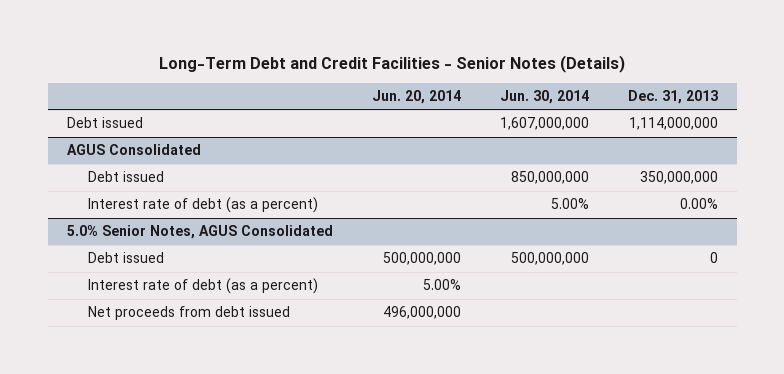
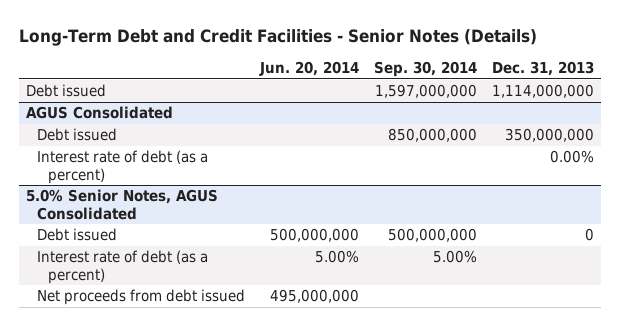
[499,89,589,104] Jun. 30, 2014 -> none
none -> [373,61,477,78] Sep. 30, 2014
[382,306,461,320] 496,000,000 -> [270,289,360,304] 495,000,000

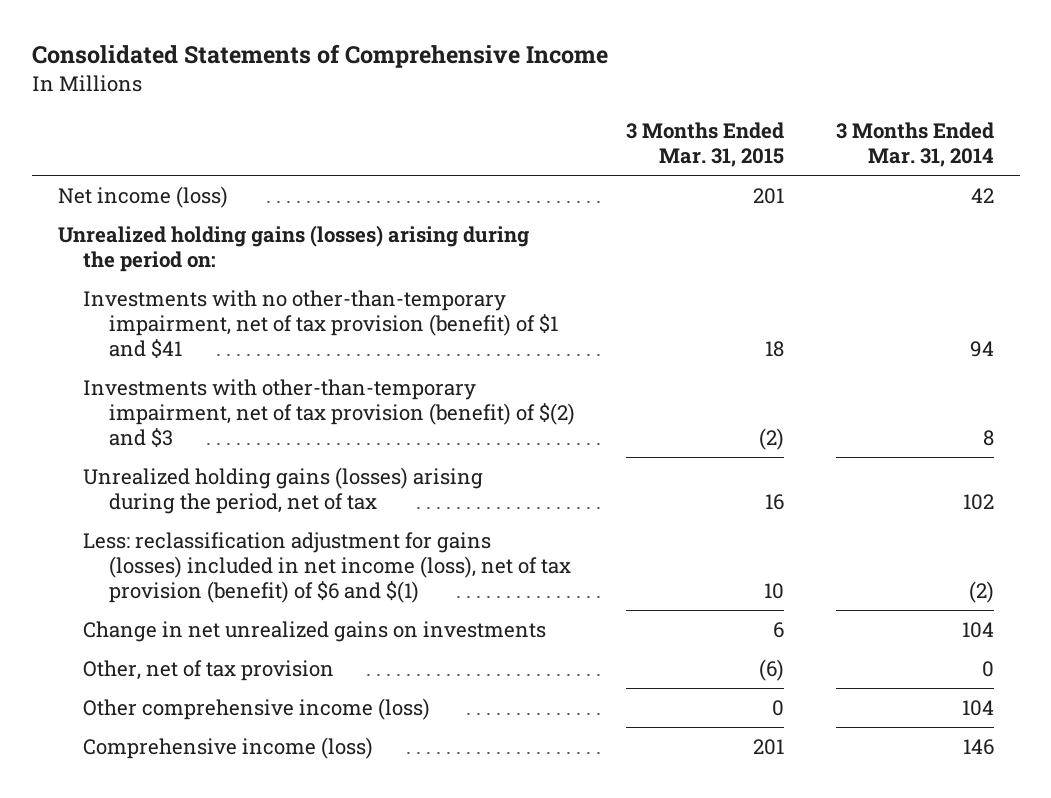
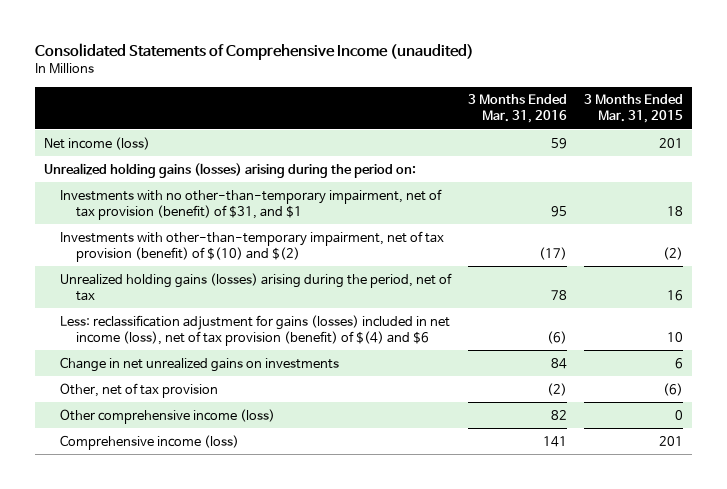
[31,44,608,69] Consolidated Statements of Comprehensive Income -> [35,42,475,60] Consolidated Statements of Comprehensive Income (unaudited)
[835,121,994,167] 3 Months Ended Mar. 31, 2014 -> none
none -> [467,94,567,124] 3 Months Ended Mar. 31, 2016
[83,290,558,359] Investments with no other-than-temporary impairment, net of tax provision (benefit) of $1 and $41 -> [59,188,442,220] Investments with no other-than-temporary impairment, net of tax provision (benefit) of $31, and $1
[83,379,575,448] Investments with other-than-temporary impairment, net of tax provision (benefit) of $(2) and $3 -> [59,230,444,262] Investments with other-than-temporary impairment, net of tax provision (benefit) of $(10) and $(2)
[83,532,571,603] Less: reclassification adjustment for gains (losses) included in net income (loss), net of tax provision (benefit) of $6 and $(1) -> [59,314,450,346] Less: reclassification adjustment for gains (losses) included in net income (loss), net of tax provision (benefit) of $(4) and $6

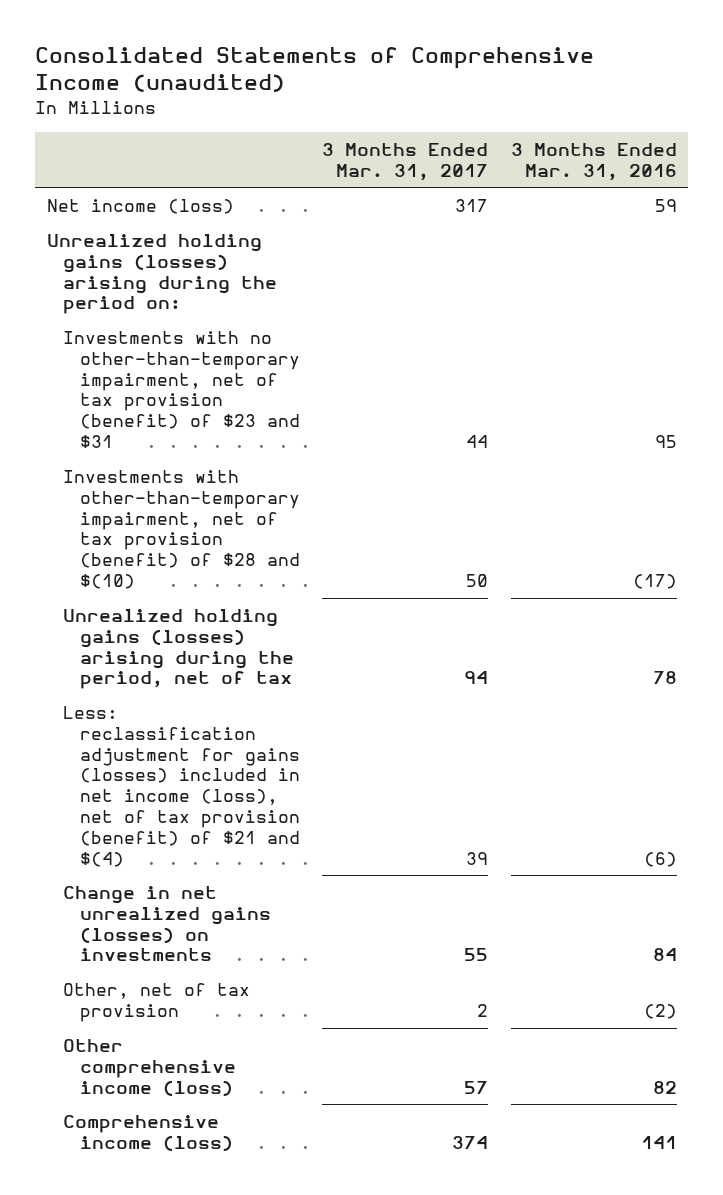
[584,94,684,124] 3 Months Ended Mar. 31, 2015 -> none
none -> [322,142,489,181] 3 Months Ended Mar. 31, 2017
[59,188,442,220] Investments with no other-than-temporary impairment, net of tax provision (benefit) of $31, and $1 -> [63,331,301,449] Investments with no other-than-temporary impairment, net of tax provision (benefit) of $23 and $31
[59,230,444,262] Investments with other-than-temporary impairment, net of tax provision (benefit) of $(10) and $(2) -> [63,470,301,590] Investments with other-than-temporary impairment, net of tax provision (benefit) of $28 and $(10)
[59,314,450,346] Less: reclassification adjustment for gains (losses) included in net income (loss), net of tax provision (benefit) of $(4) and $6 -> [63,706,301,867] Less: reclassification adjustment for gains (losses) included in net income (loss), net of tax provision (benefit) of $21 and $(4)
[59,356,339,372] Change in net unrealized gains on investments -> [63,886,272,962] Change in net unrealized gains (losses) on investments

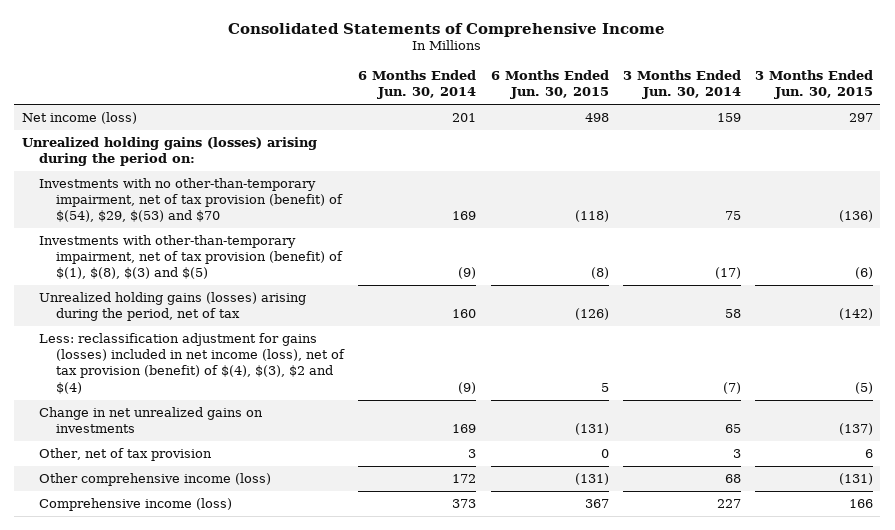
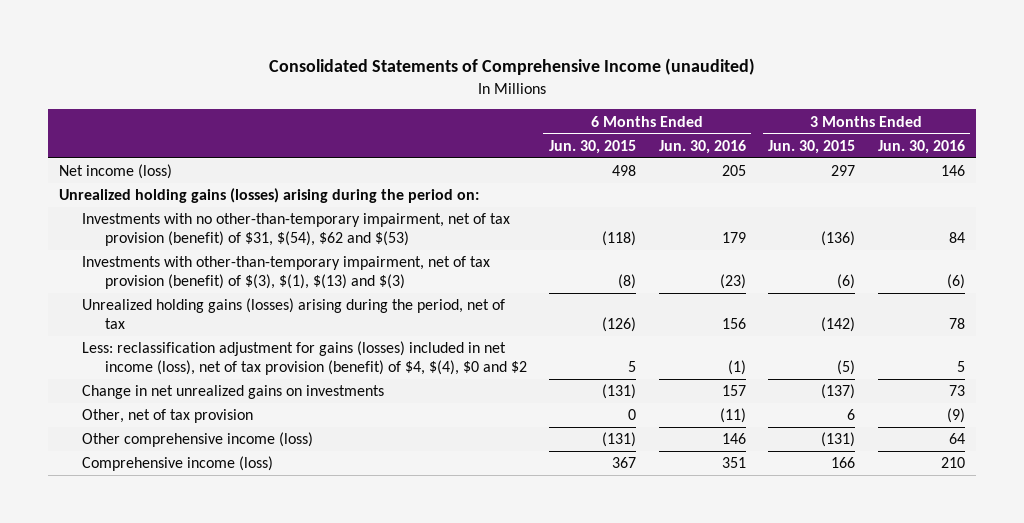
[228,22,666,37] Consolidated Statements of Comprehensive Income -> [268,58,755,76] Consolidated Statements of Comprehensive Income (unaudited)
[358,70,477,100] 6 Months Ended Jun. 30, 2014 -> none
[622,70,741,100] 3 Months Ended Jun. 30, 2014 -> none
none -> [658,139,746,154] Jun. 30, 2016
none -> [877,139,965,154] Jun. 30, 2016
[38,178,343,223] Investments with no other-than-temporary impairment, net of tax provision (benefit) of $(54), $29, $(53) and $70 -> [81,213,510,246] Investments with no other-than-temporary impairment, net of tax provision (benefit) of $31, $(54), $62 and $(53)
[38,235,343,280] Investments with other-than-temporary impairment, net of tax provision (benefit) of $(1), $(8), $(3) and $(5) -> [81,256,490,289] Investments with other-than-temporary impairment, net of tax provision (benefit) of $(3), $(1), $(13) and $(3)
[38,333,345,394] Less: reclassification adjustment for gains (losses) included in net income (loss), net of tax provision (benefit) of $(4), $(3), $2 and $(4) -> [81,341,527,375] Less: reclassification adjustment for gains (losses) included in net income (loss), net of tax provision (benefit) of $4, $(4), $0 and $2

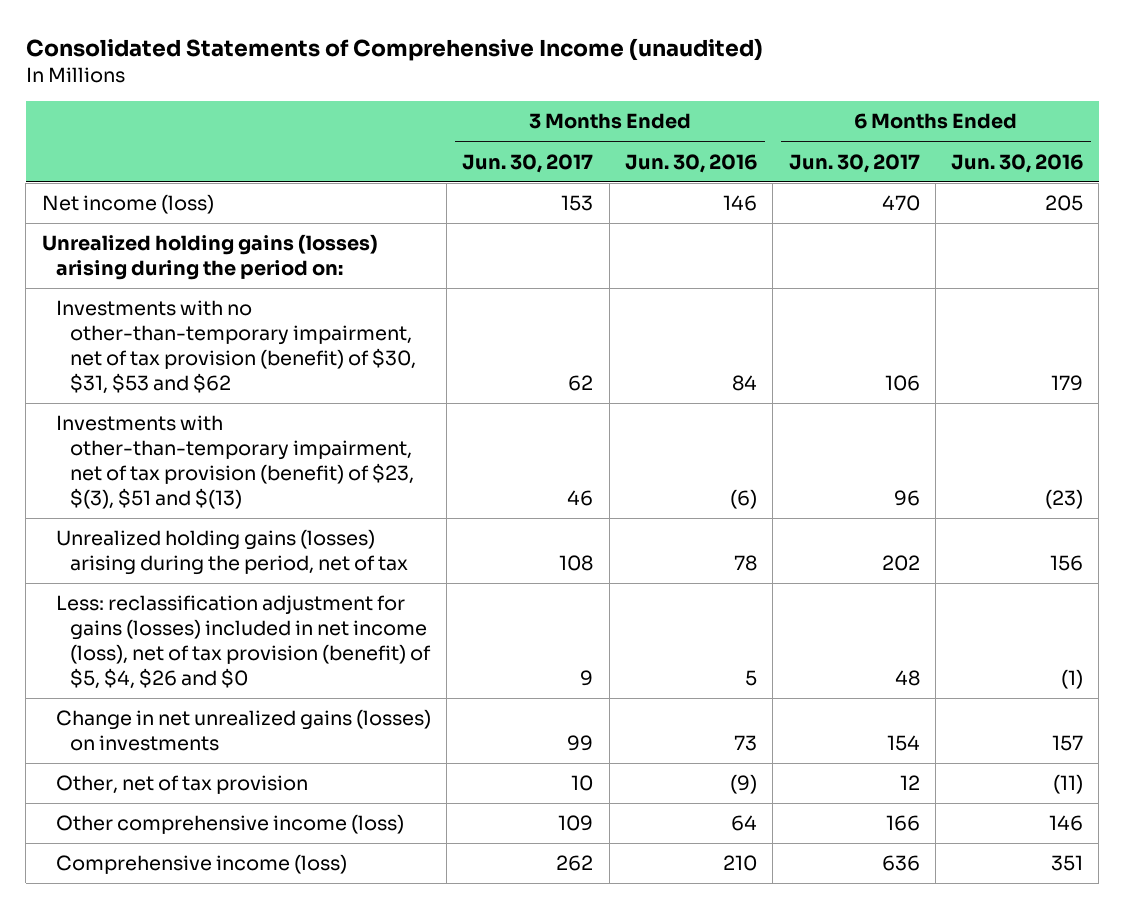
[549,139,637,154] Jun. 30, 2015 -> none
[768,139,856,154] Jun. 30, 2015 -> none
none -> [462,153,594,173] Jun. 30, 2017
none -> [788,153,920,173] Jun. 30, 2017
[81,213,510,246] Investments with no other-than-temporary impairment, net of tax provision (benefit) of $31, $(54), $62 and $(53) -> [55,300,417,395] Investments with no other-than-temporary impairment, net of tax provision (benefit) of $30, $31, $53 and $62
[81,256,490,289] Investments with other-than-temporary impairment, net of tax provision (benefit) of $(3), $(1), $(13) and $(3) -> [55,415,415,510] Investments with other-than-temporary impairment, net of tax provision (benefit) of $23, $(3), $51 and $(13)
[81,341,527,375] Less: reclassification adjustment for gains (losses) included in net income (loss), net of tax provision (benefit) of $4, $(4), $0 and $2 -> [55,595,432,690] Less: reclassification adjustment for gains (losses) included in net income (loss), net of tax provision (benefit) of $5, $4, $26 and $0
[81,385,384,400] Change in net unrealized gains on investments -> [55,709,431,752] Change in net unrealized gains (losses) on investments

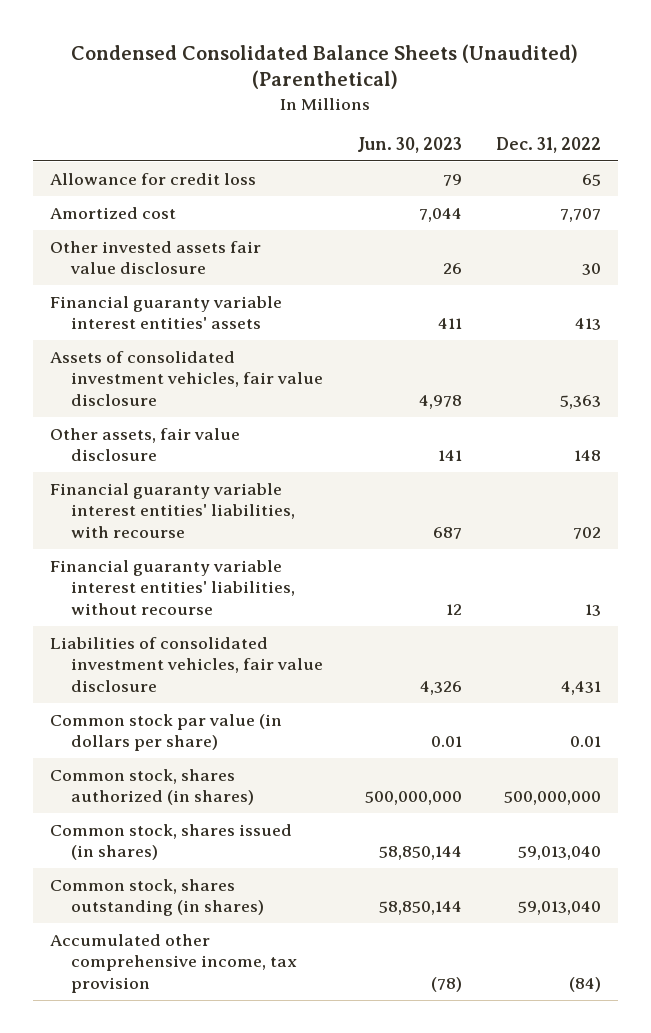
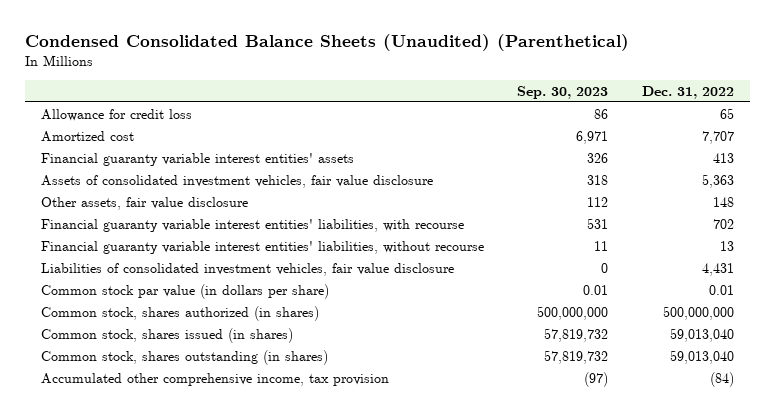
[357,137,463,154] Jun. 30, 2023 -> none
none -> [517,85,609,99] Sep. 30, 2023
[49,240,261,275] Other invested assets fair value disclosure -> none

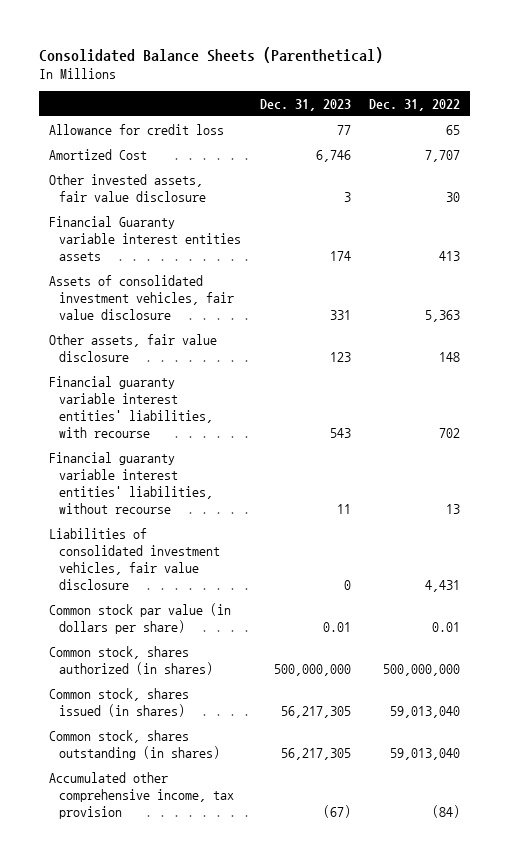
[24,33,629,51] Condensed Consolidated Balance Sheets (Unaudited) (Parenthetical) -> [39,46,384,63] Consolidated Balance Sheets (Parenthetical)
[517,85,609,99] Sep. 30, 2023 -> none
none -> [259,99,351,112] Dec. 31, 2023
[41,130,135,142] Amortized cost -> [48,148,147,160] Amortized Cost
none -> [48,173,207,202] Other invested assets, fair value disclosure
[41,152,355,166] Financial guaranty variable interest entities' assets -> [48,215,242,261] Financial Guaranty variable interest entities assets

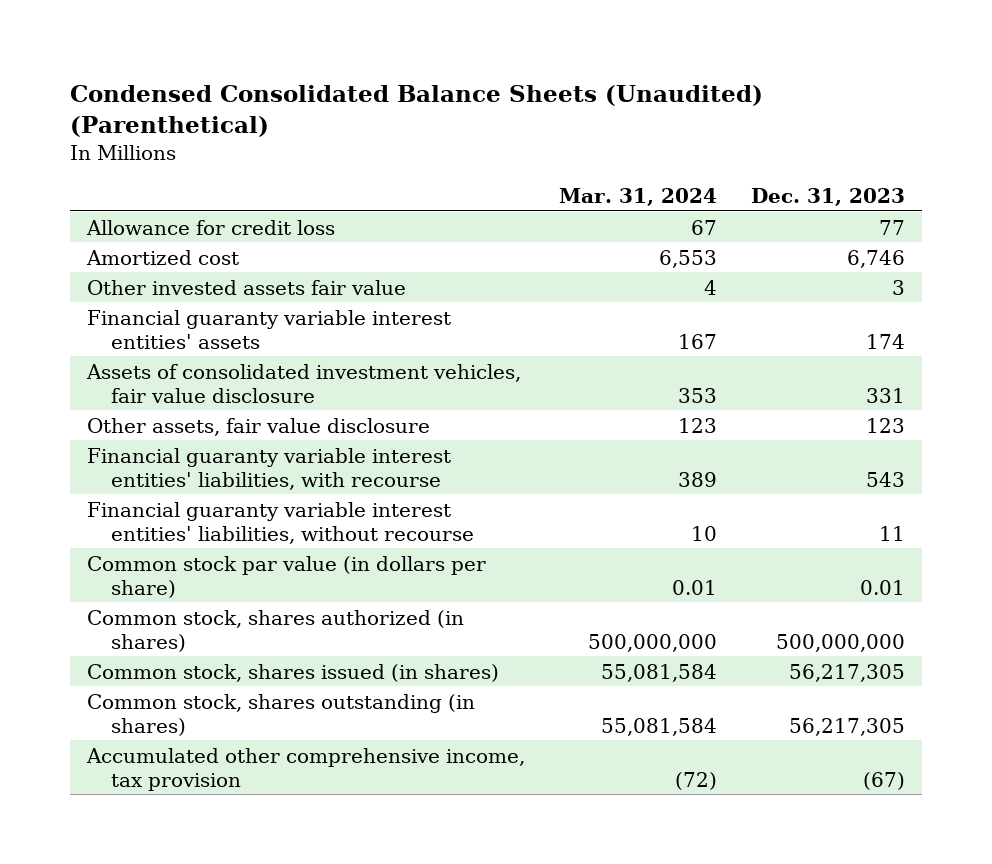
[39,46,384,63] Consolidated Balance Sheets (Parenthetical) -> [70,84,764,138] Condensed Consolidated Balance Sheets (Unaudited) (Parenthetical)
[369,99,461,112] Dec. 31, 2022 -> none
none -> [559,188,718,207] Mar. 31, 2024
[48,148,147,160] Amortized Cost -> [86,249,240,265] Amortized cost
[48,173,207,202] Other invested assets, fair value disclosure -> [87,279,407,295] Other invested assets fair value
[48,215,242,261] Financial Guaranty variable interest entities assets -> [87,309,452,349] Financial guaranty variable interest entities' assets
[48,527,221,591] Liabilities of consolidated investment vehicles, fair value disclosure -> none

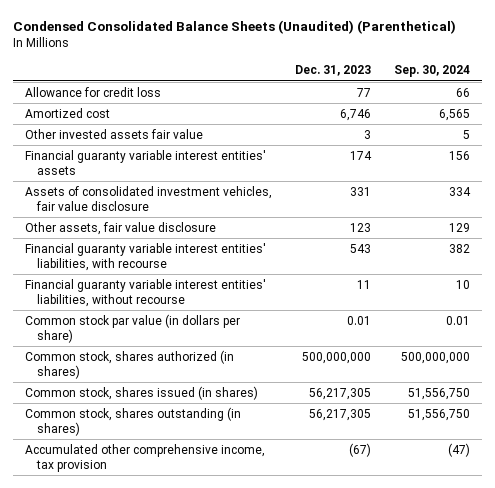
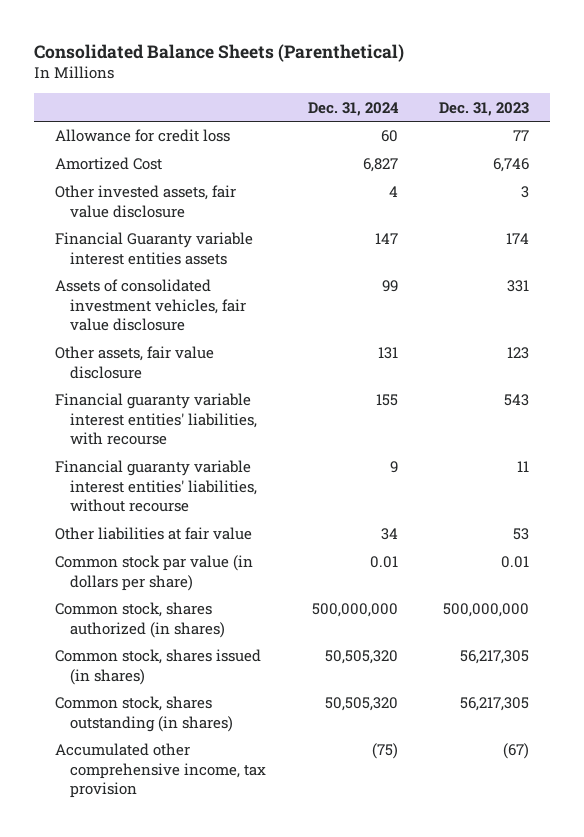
[12,20,456,35] Condensed Consolidated Balance Sheets (Unaudited) (Parenthetical) -> [34,43,405,62] Consolidated Balance Sheets (Parenthetical)
[394,65,471,78] Sep. 30, 2024 -> none
none -> [307,101,399,116] Dec. 31, 2024
[24,107,110,118] Amortized cost -> [54,157,162,171] Amortized Cost
[24,128,203,139] Other invested assets fair value -> [54,185,236,218] Other invested assets, fair value disclosure
[24,149,266,175] Financial guaranty variable interest entities' assets -> [54,232,253,265] Financial Guaranty variable interest entities assets
none -> [54,527,252,541] Other liabilities at fair value

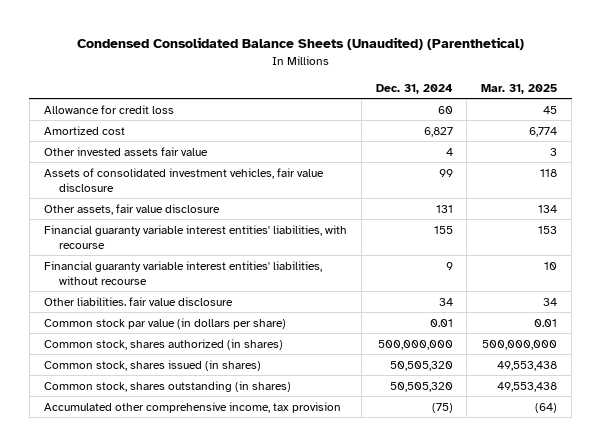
[34,43,405,62] Consolidated Balance Sheets (Parenthetical) -> [76,37,524,51] Condensed Consolidated Balance Sheets (Unaudited) (Parenthetical)
[439,101,530,116] Dec. 31, 2023 -> none
none -> [481,83,558,94] Mar. 31, 2025
[54,232,253,265] Financial Guaranty variable interest entities assets -> none
[54,157,162,171] Amortized Cost -> [43,125,125,135] Amortized cost
[54,185,236,218] Other invested assets, fair value disclosure -> [43,146,208,156] Other invested assets fair value
[54,527,252,541] Other liabilities at fair value -> [43,296,233,306] Other liabilities. fair value disclosure

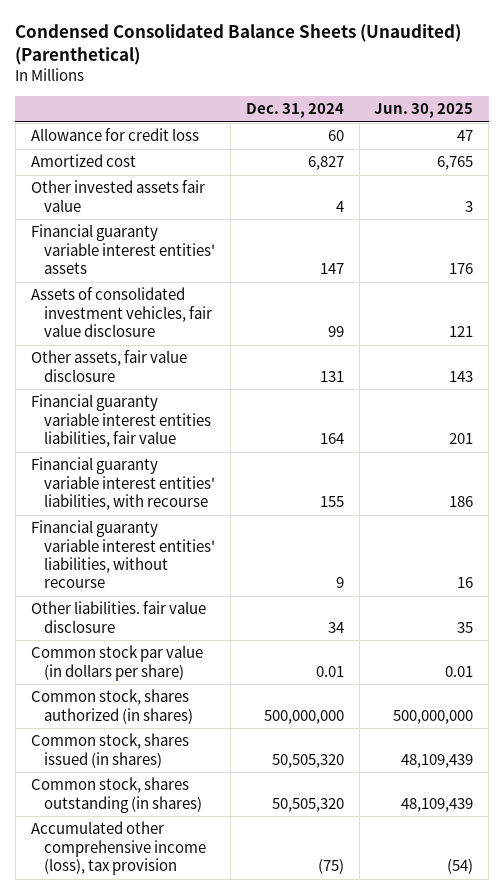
[481,83,558,94] Mar. 31, 2025 -> none
none -> [374,103,474,119] Jun. 30, 2025
none -> [30,224,216,275] Financial guaranty variable interest entities' assets
none -> [30,394,212,448] Financial guaranty variable interest entities liabilities, fair value
[43,401,341,413] Accumulated other comprehensive income, tax provision -> [30,821,207,876] Accumulated other comprehensive income (loss), tax provision

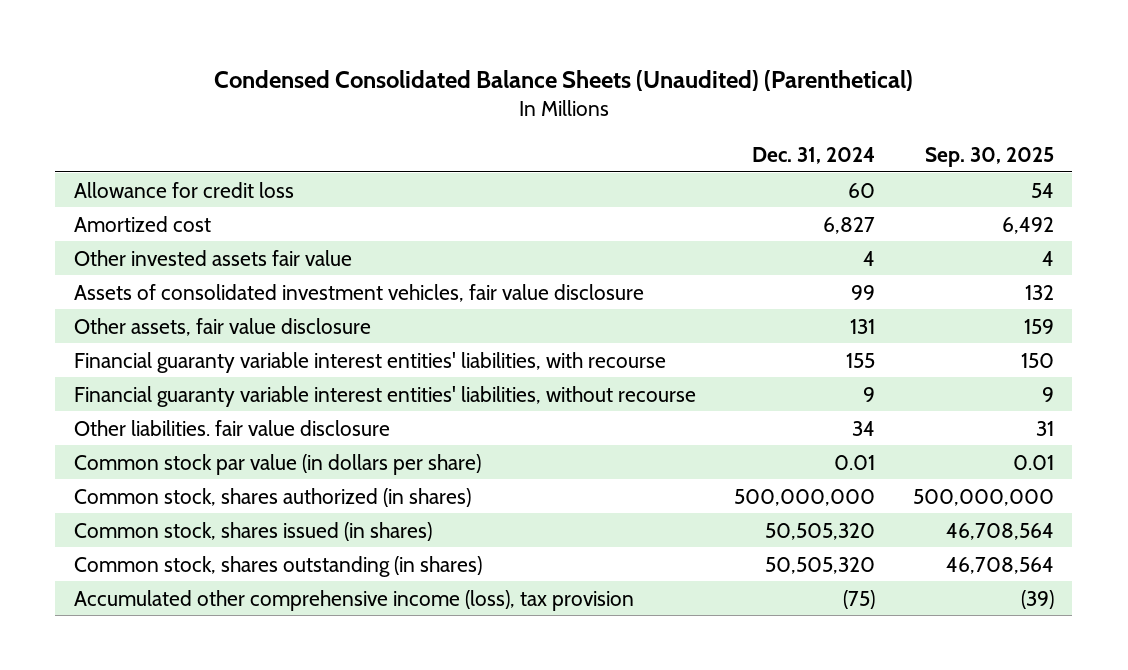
[374,103,474,119] Jun. 30, 2025 -> none
none -> [924,146,1054,167] Sep. 30, 2025
[30,224,216,275] Financial guaranty variable interest entities' assets -> none
[30,394,212,448] Financial guaranty variable interest entities liabilities, fair value -> none

